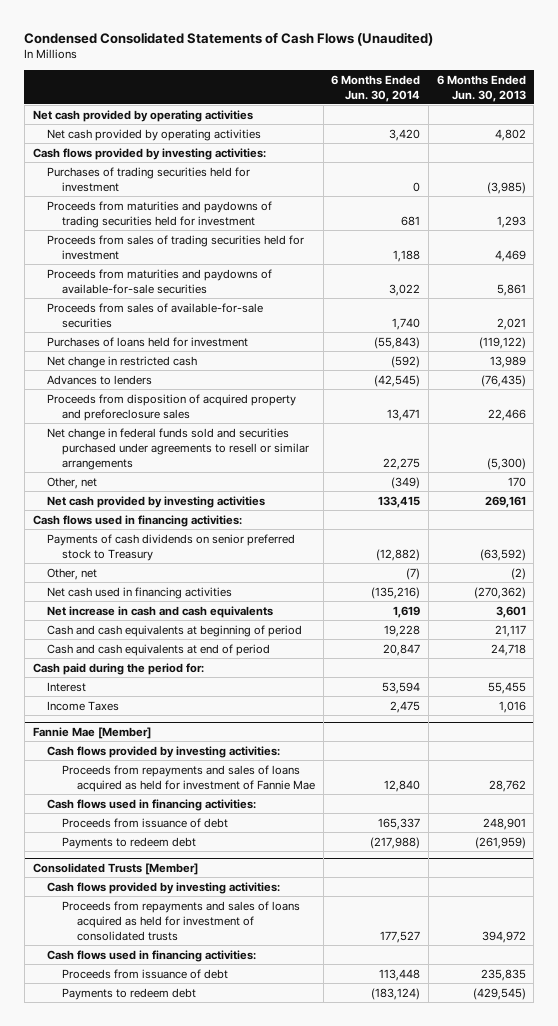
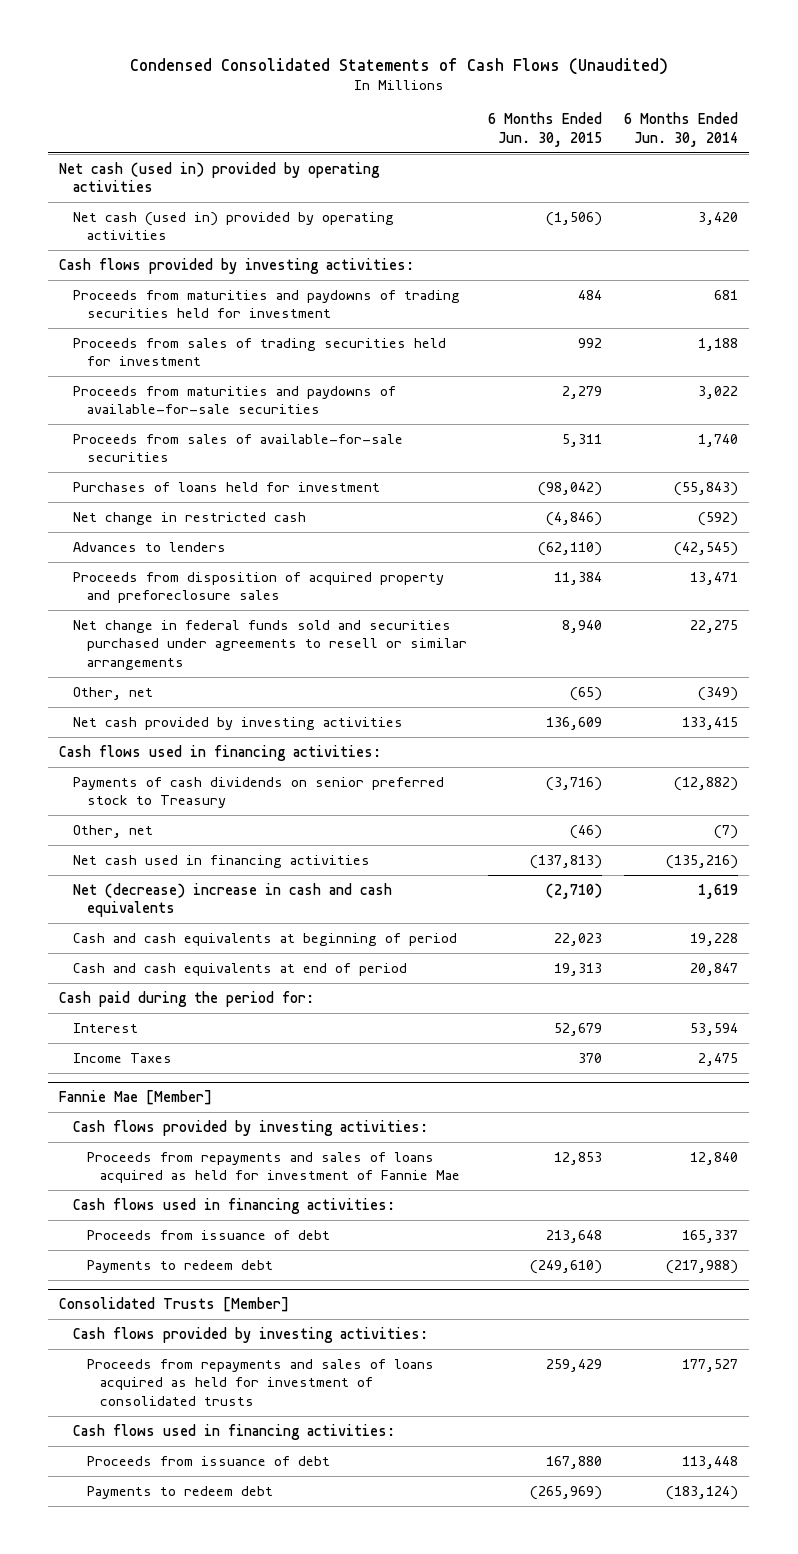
[436,74,526,102] 6 Months Ended Jun. 30, 2013 -> none
none -> [488,112,603,147] 6 Months Ended Jun. 30, 2015
[32,109,253,122] Net cash provided by operating activities -> [59,161,381,193] Net cash (used in) provided by operating activities
[47,128,262,141] Net cash provided by operating activities -> [73,211,395,241] Net cash (used in) provided by operating activities
[47,166,251,192] Purchases of trading securities held for investment -> none
[47,605,274,618] Net increase in cash and cash equivalents -> [73,882,393,918] Net (decrease) increase in cash and cash equivalents

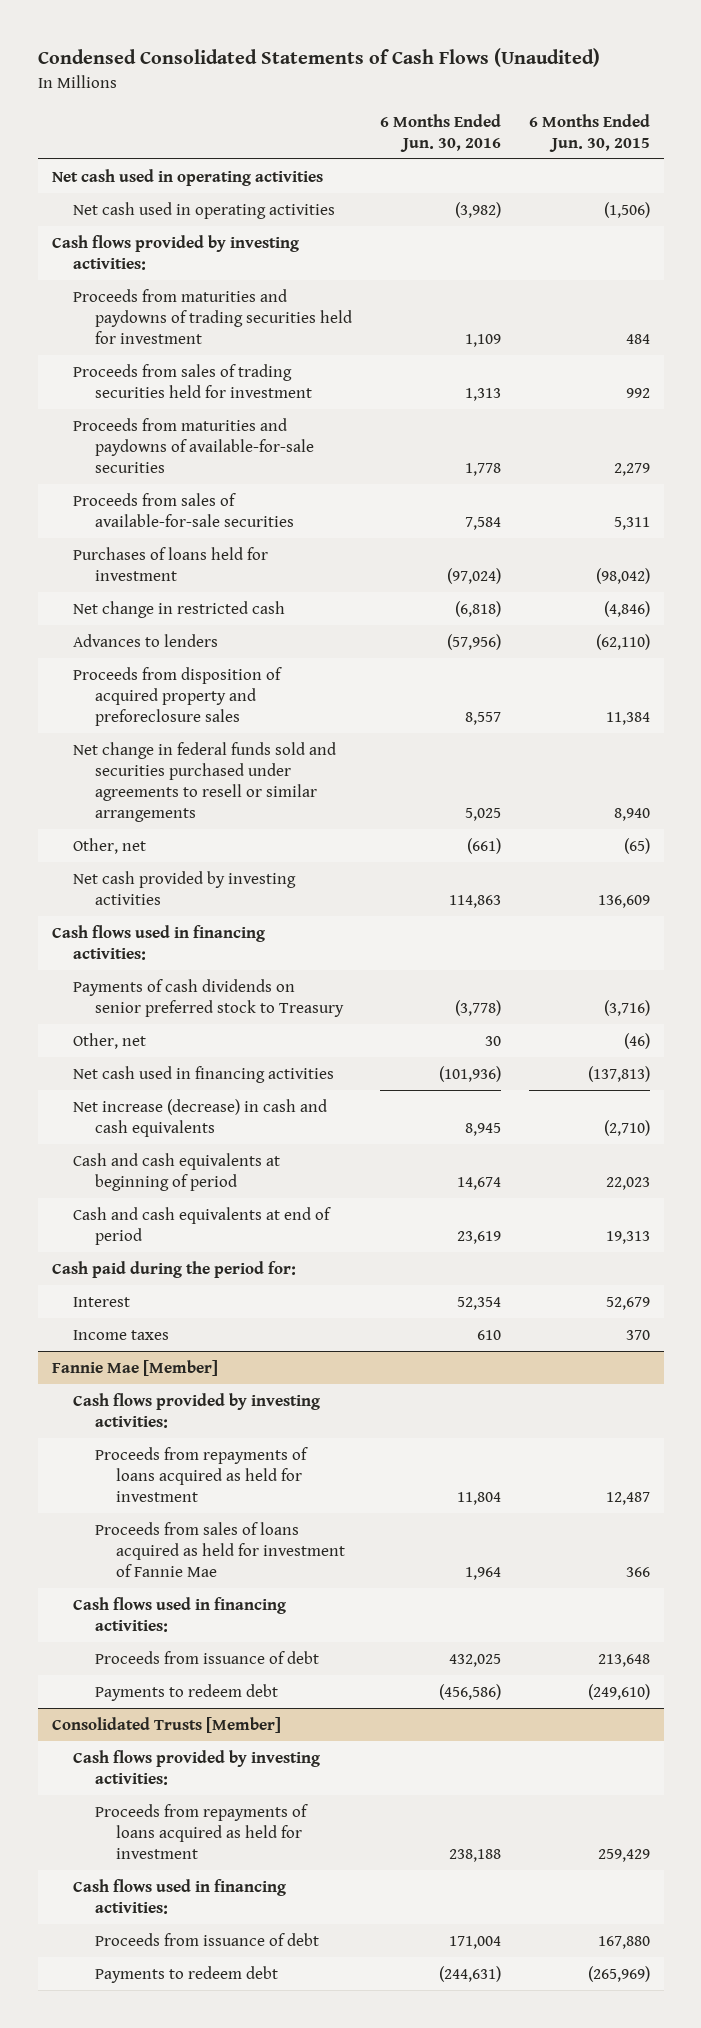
[624,112,739,147] 6 Months Ended Jun. 30, 2014 -> none
none -> [379,113,501,152] 6 Months Ended Jun. 30, 2016
[59,161,381,193] Net cash (used in) provided by operating activities -> [51,168,323,186] Net cash used in operating activities
[73,211,395,241] Net cash (used in) provided by operating activities -> [73,201,336,219] Net cash used in operating activities
[73,882,393,918] Net (decrease) increase in cash and cash equivalents -> [73,1098,328,1137] Net increase (decrease) in cash and cash equivalents
[73,1052,173,1063] Income Taxes -> [73,1329,170,1340] Income taxes
none -> [94,1446,308,1502] Proceeds from repayments of loans acquired as held for investment
[86,1151,461,1184] Proceeds from repayments and sales of loans acquired as held for investment of Fannie Mae -> [94,1521,346,1577] Proceeds from sales of loans acquired as held for investment of Fannie Mae
[554,1151,603,1165] 12,853 -> [625,1566,650,1577] 366
[86,1358,434,1406] Proceeds from repayments and sales of loans acquired as held for investment of consolidated trusts -> [94,1803,308,1859] Proceeds from repayments of loans acquired as held for investment

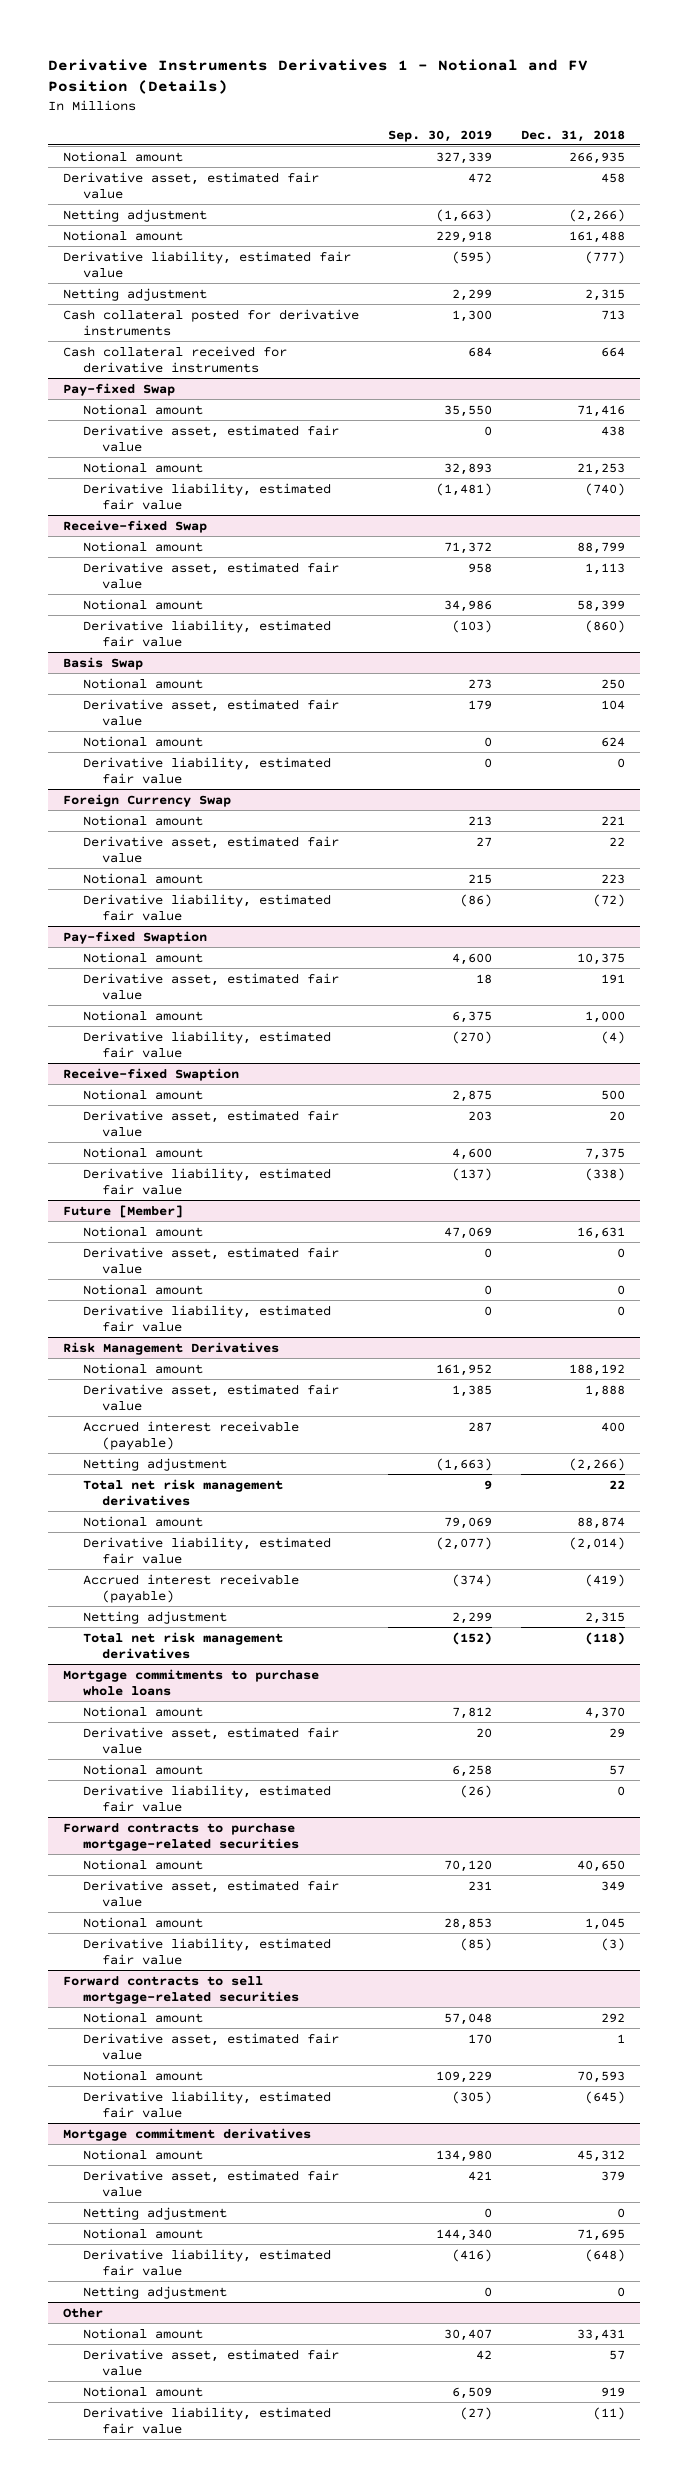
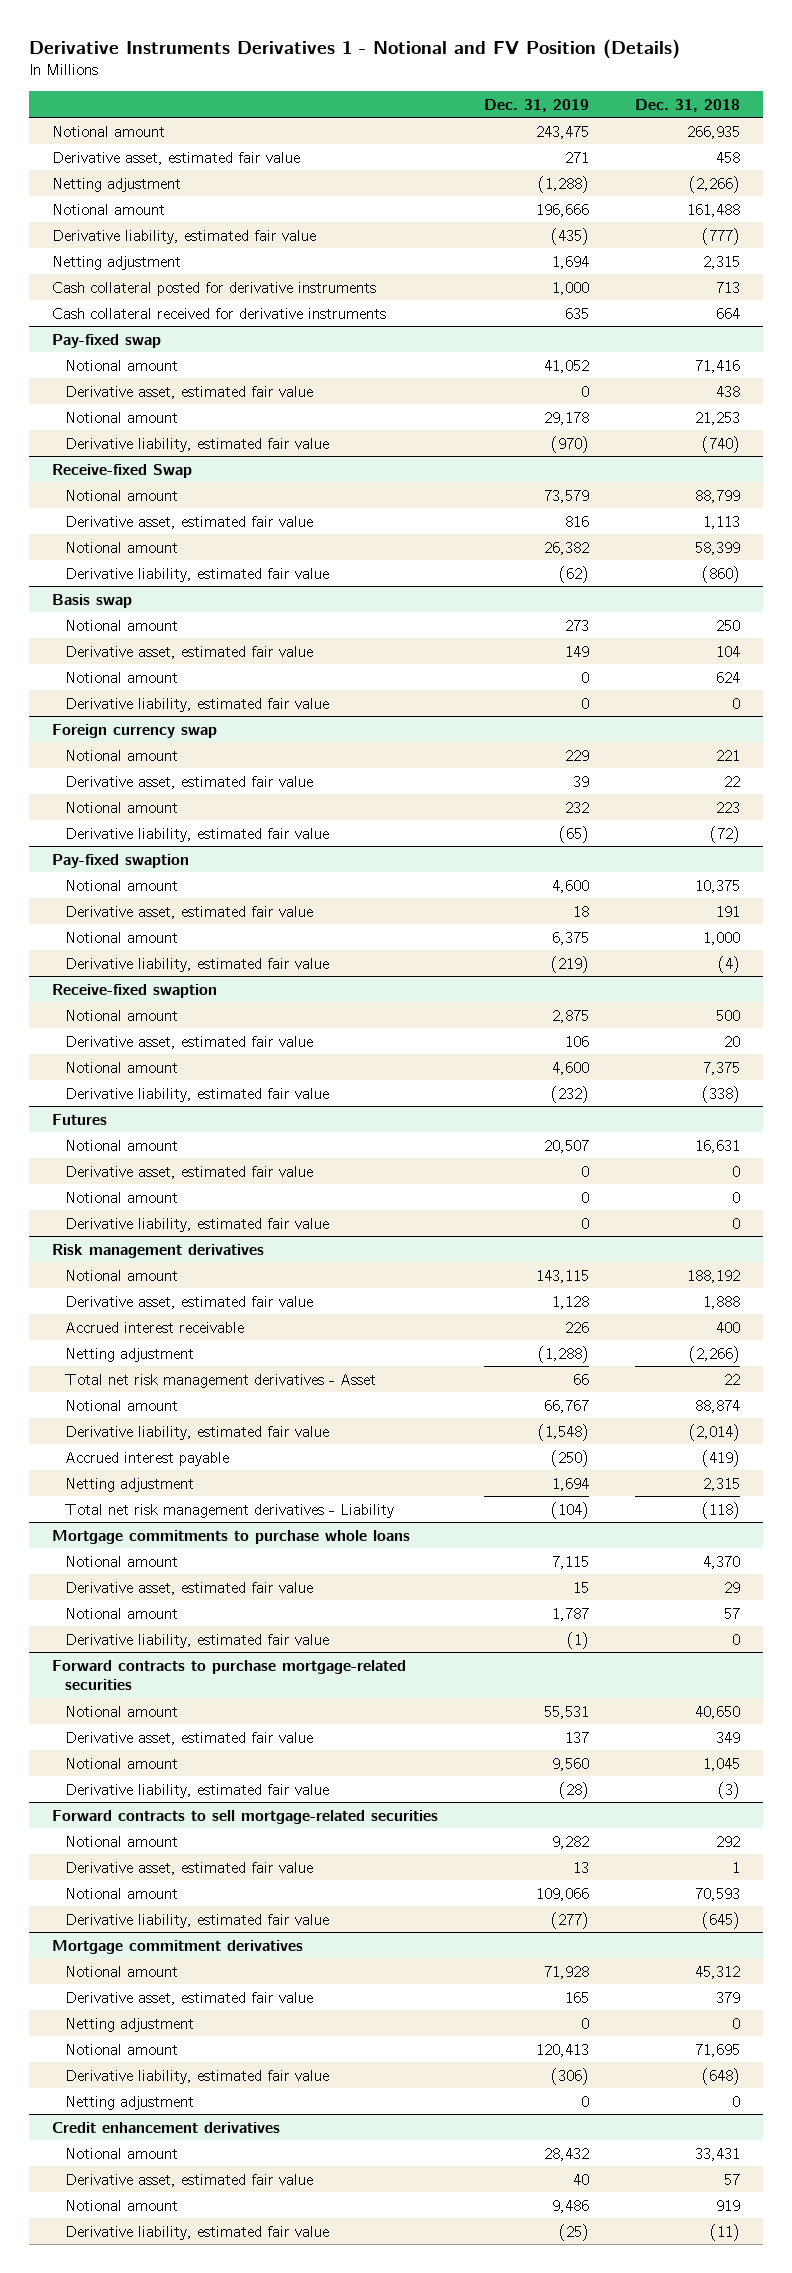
[387,129,492,142] Sep. 30, 2019 -> none
none -> [483,98,589,112] Dec. 31, 2019
[62,382,175,396] Pay-fixed Swap -> [51,333,161,348] Pay-fixed swap
[62,656,143,670] Basis Swap -> [51,593,132,608] Basis swap
[62,793,231,807] Foreign Currency Swap -> [51,723,217,738] Foreign currency swap
[62,930,207,944] Pay-fixed Swaption -> [51,853,189,868] Pay-fixed swaption
[62,1067,239,1081] Receive-fixed Swaption -> [51,983,217,998] Receive-fixed swaption
[62,1204,183,1218] Future [Member] -> [51,1113,107,1125] Futures
[62,1341,279,1355] Risk Management Derivatives -> [51,1243,264,1258] Risk management derivatives
[82,1420,299,1450] Accrued interest receivable (payable) -> [65,1321,245,1333] Accrued interest receivable
[82,1478,283,1506] Total net risk management derivatives -> [65,1373,377,1388] Total net risk management derivatives - Asset
[82,1573,299,1603] Accrued interest receivable (payable) -> [65,1451,230,1466] Accrued interest payable
[82,1631,283,1659] Total net risk management derivatives -> [65,1503,395,1518] Total net risk management derivatives - Liability
[62,2307,103,2318] Other -> [51,2121,280,2133] Credit enhancement derivatives

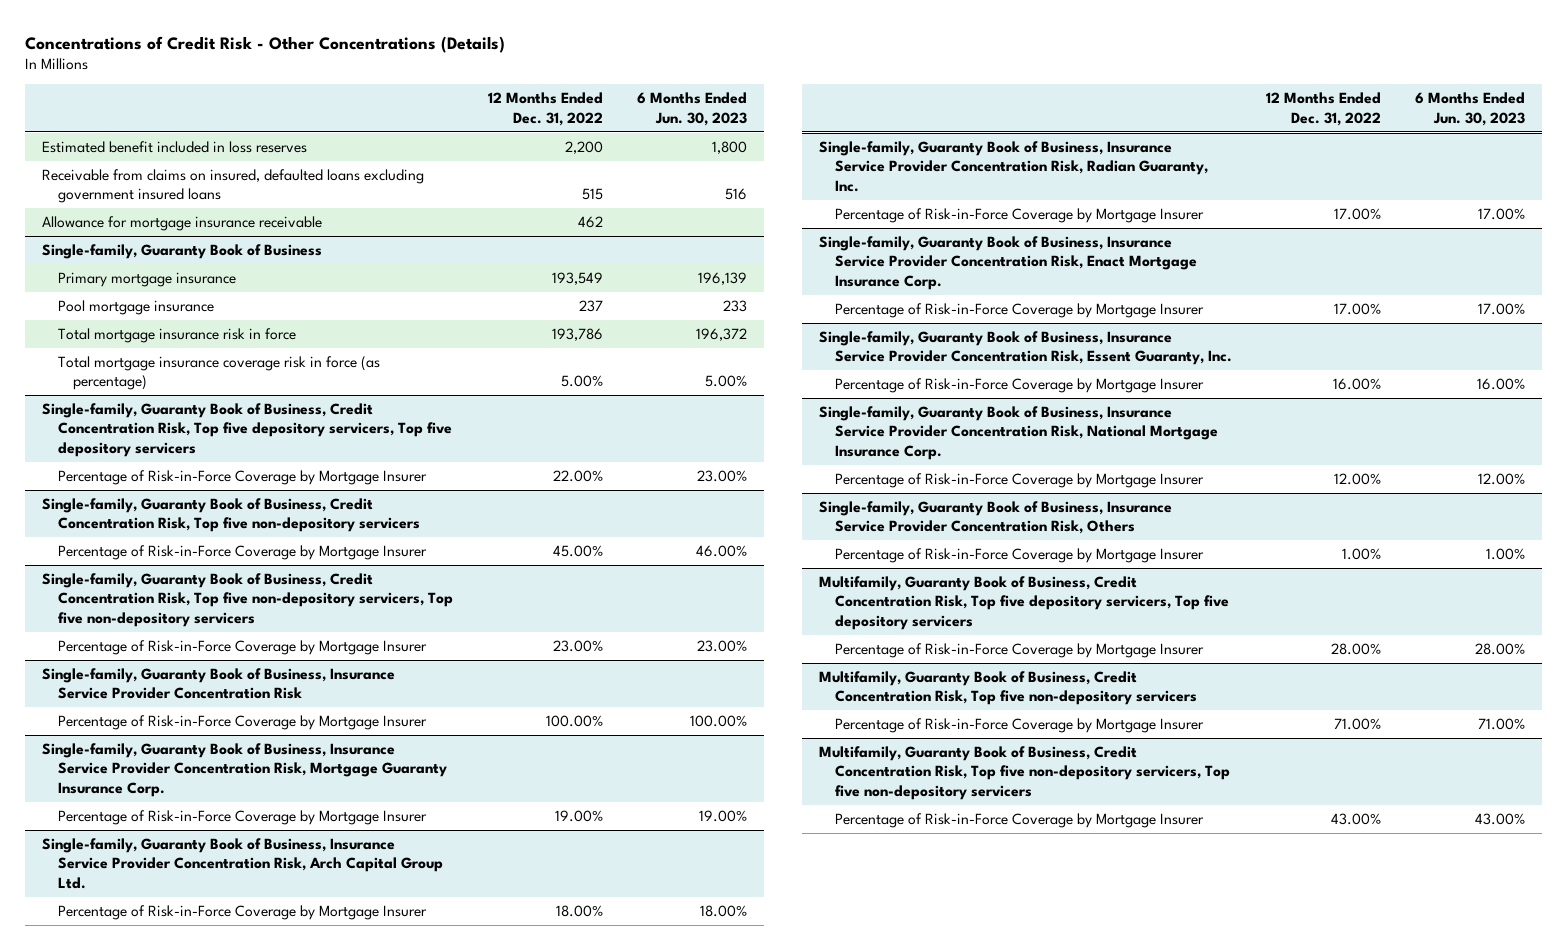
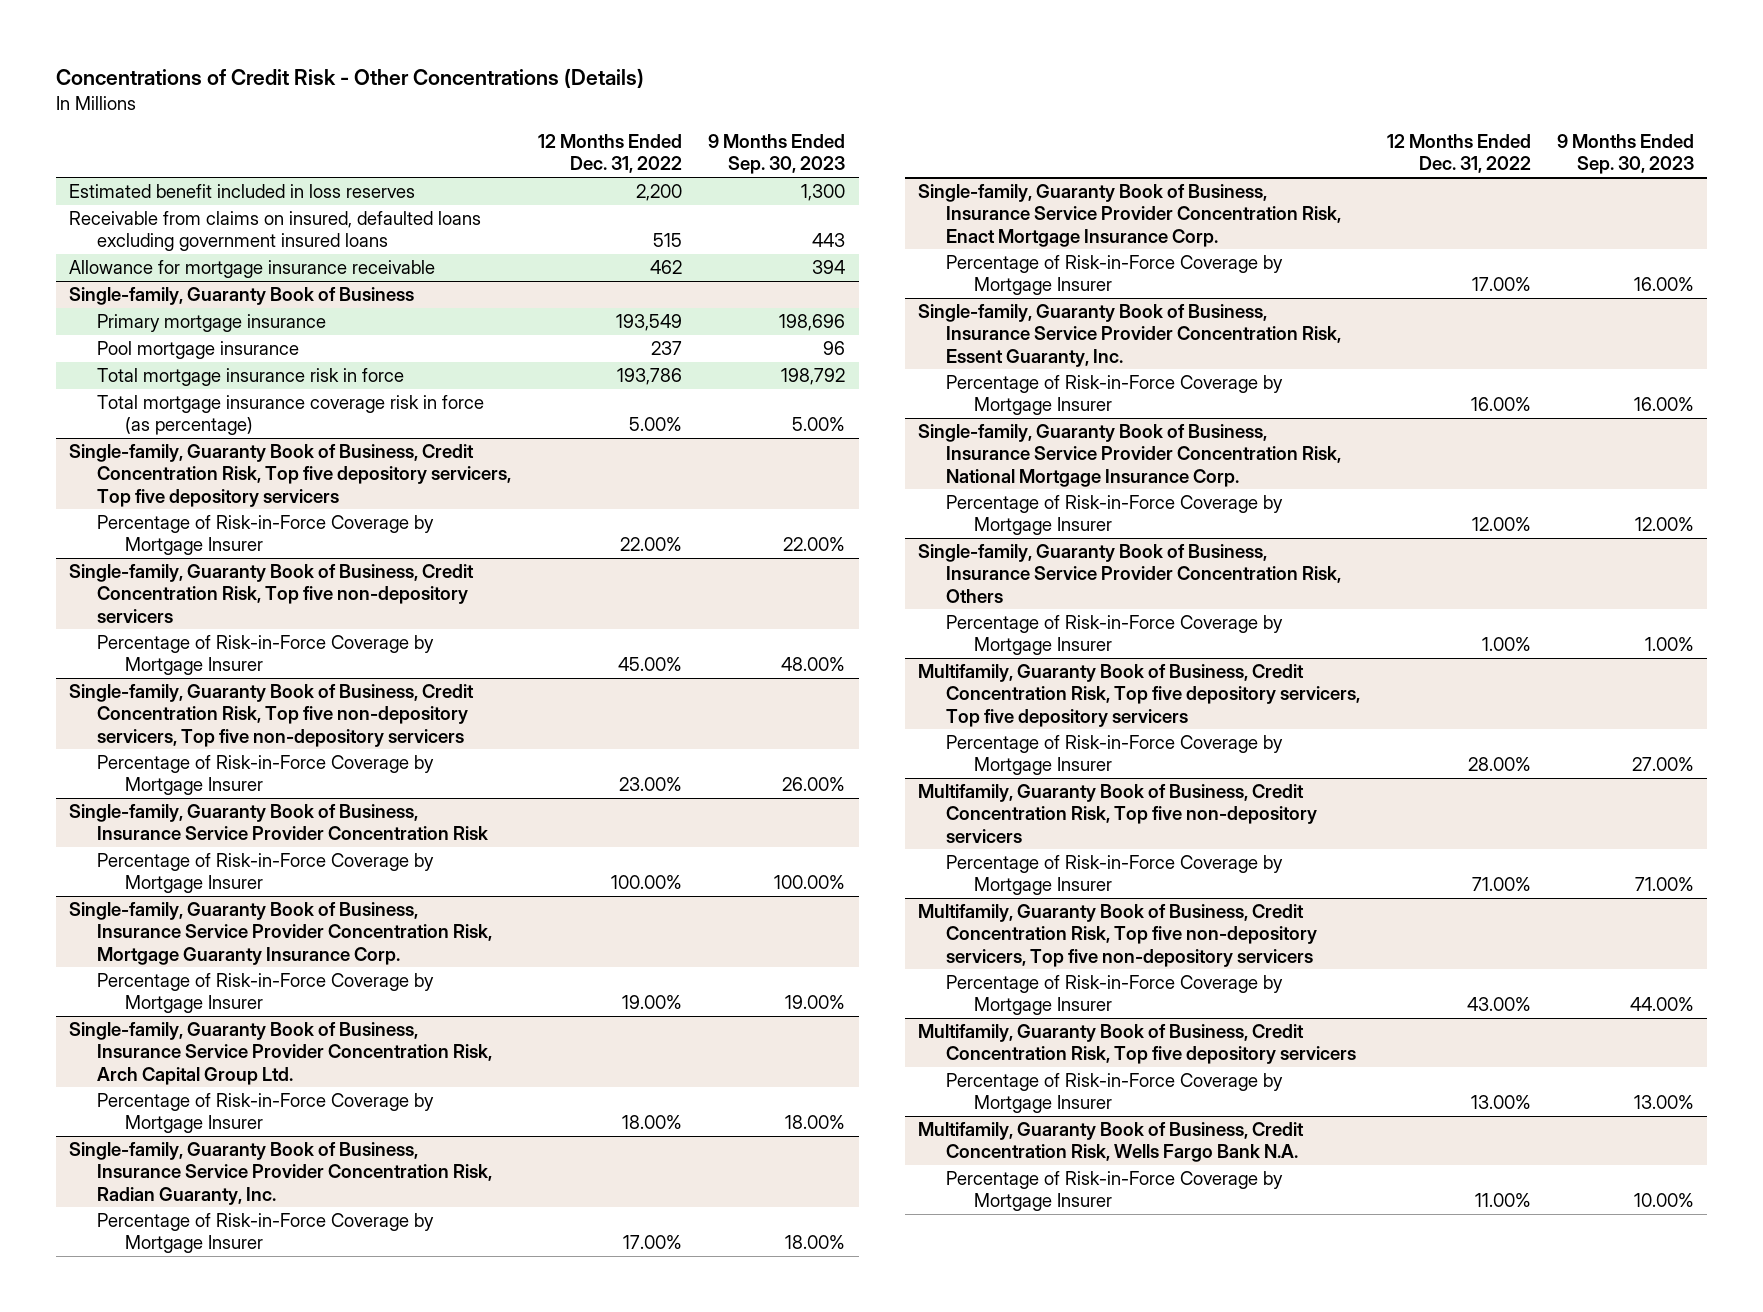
[637,92,748,126] 6 Months Ended Jun. 30, 2023 -> none
none -> [708,134,846,175] 9 Months Ended Sep. 30, 2023
none -> [918,1024,1356,1065] Multifamily, Guaranty Book of Business, Credit Concentration Risk, Top five depository servicers
none -> [945,1073,1283,1114] Percentage of Risk-in-Force Coverage by Mortgage Insurer
none -> [918,1122,1305,1163] Multifamily, Guaranty Book of Business, Credit Concentration Risk, Wells Fargo Bank N.A.
none -> [945,1171,1283,1212] Percentage of Risk-in-Force Coverage by Mortgage Insurer

